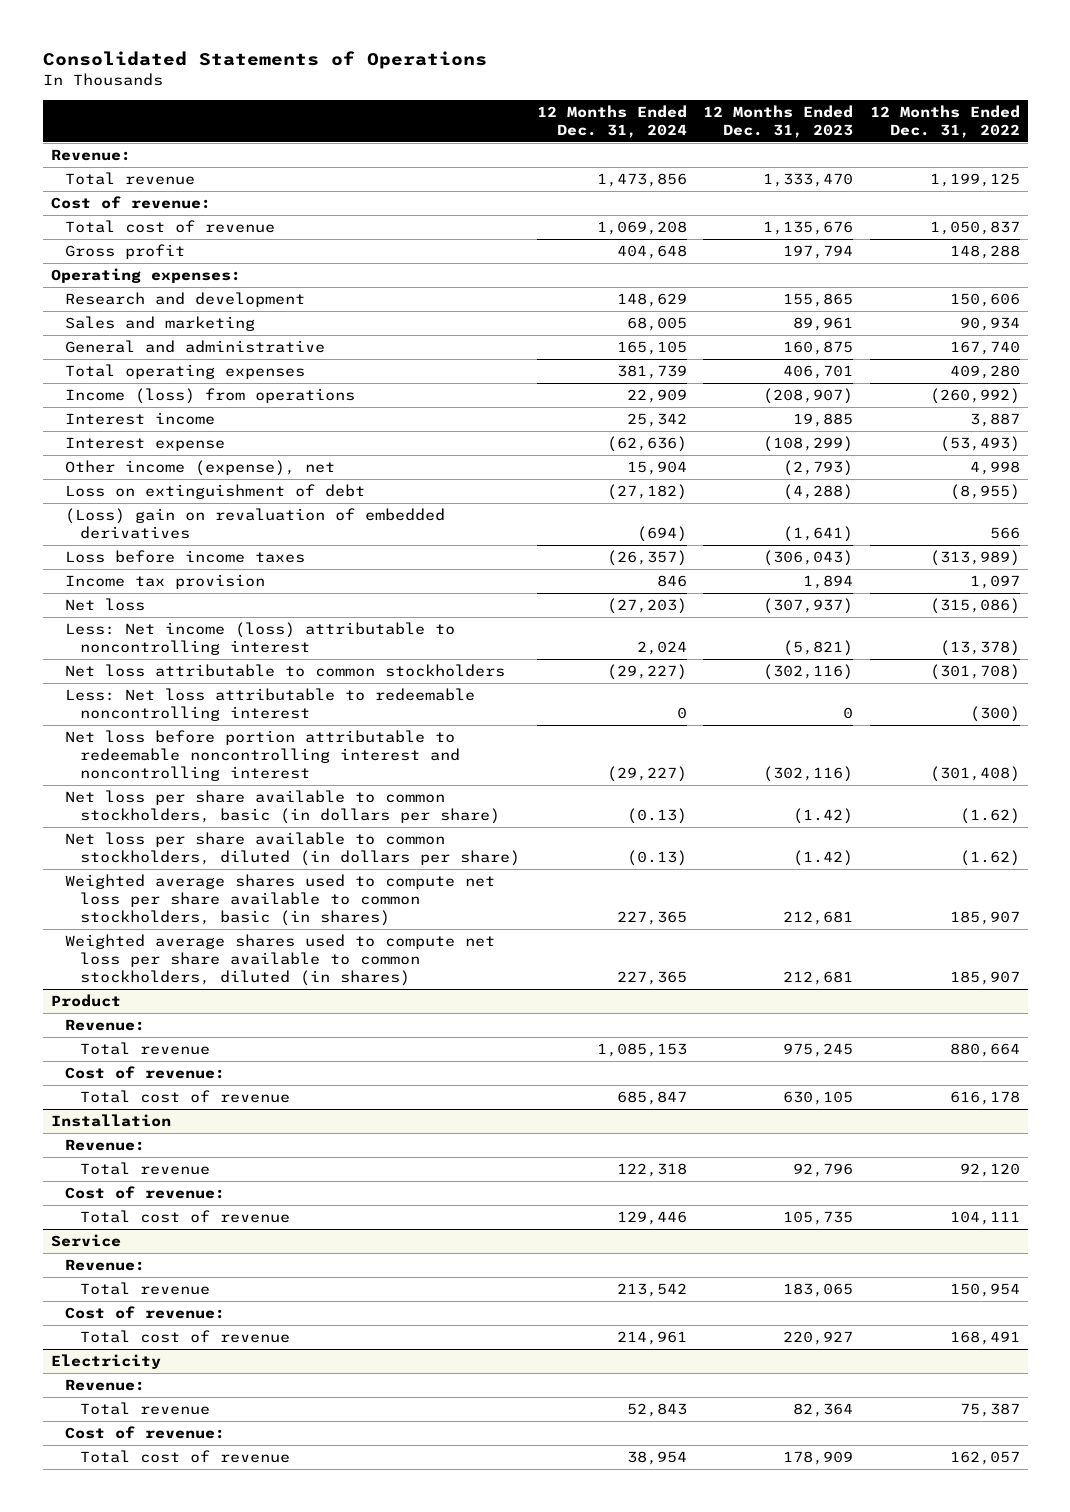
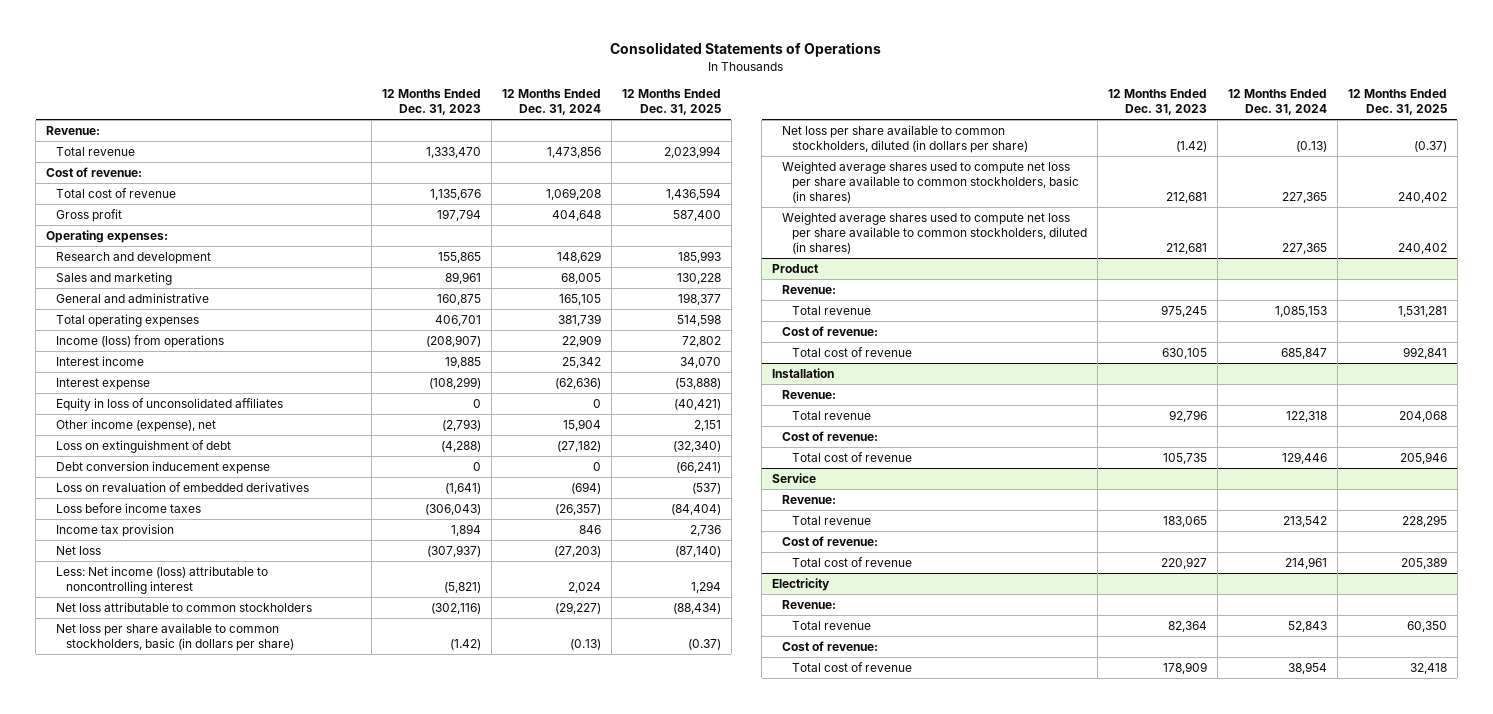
[869,105,1020,138] 12 Months Ended Dec. 31, 2022 -> none
none -> [621,88,721,116] 12 Months Ended Dec. 31, 2025
none -> [56,397,284,411] Equity in loss of unconsolidated affiliates
none -> [56,460,271,474] Debt conversion inducement expense
[65,508,446,539] (Loss) gain on revaluation of embedded derivatives -> [56,481,310,492] Loss on revaluation of embedded derivatives
[65,688,476,721] Less: Net loss attributable to redeemable noncontrolling interest -> none
[65,730,460,781] Net loss before portion attributable to redeemable noncontrolling interest and noncontrolling interest -> none

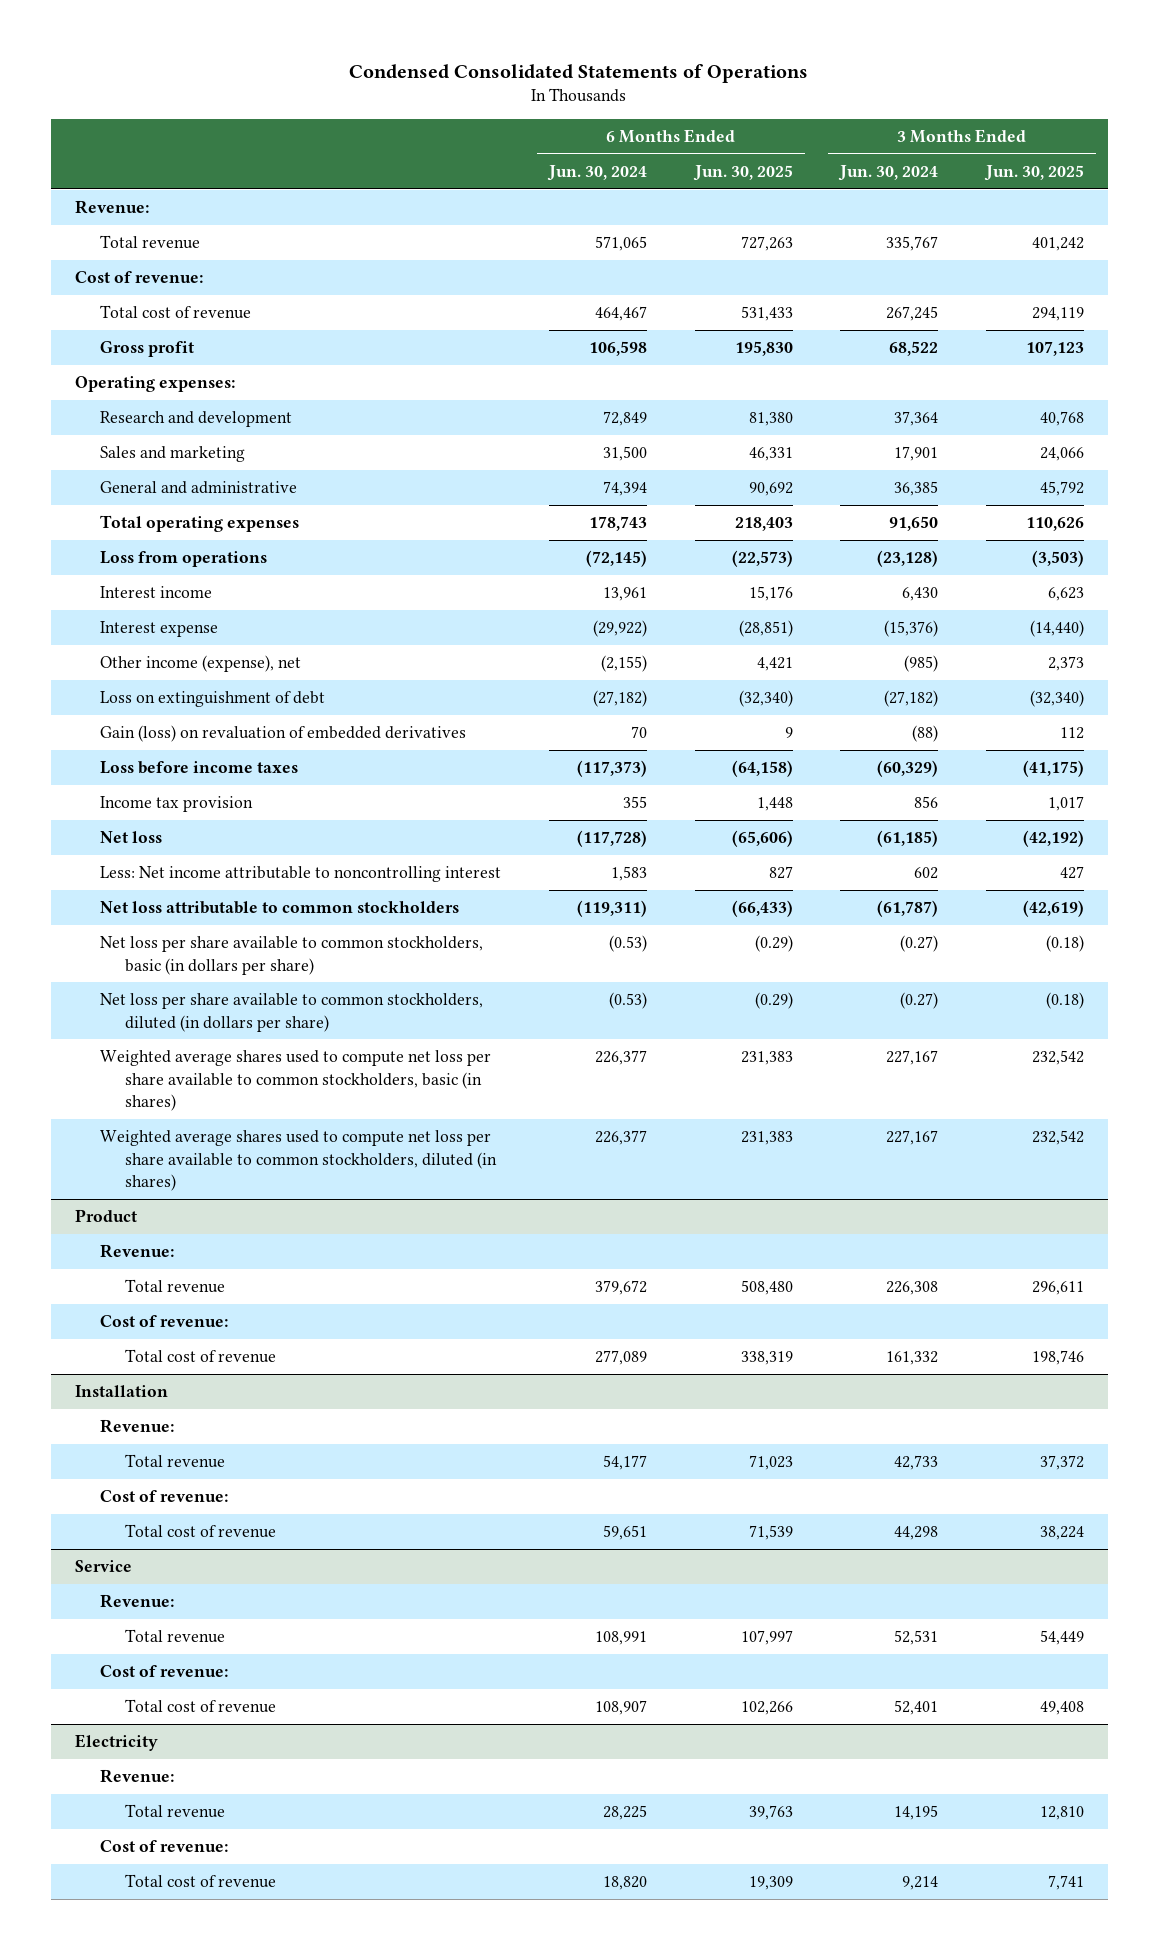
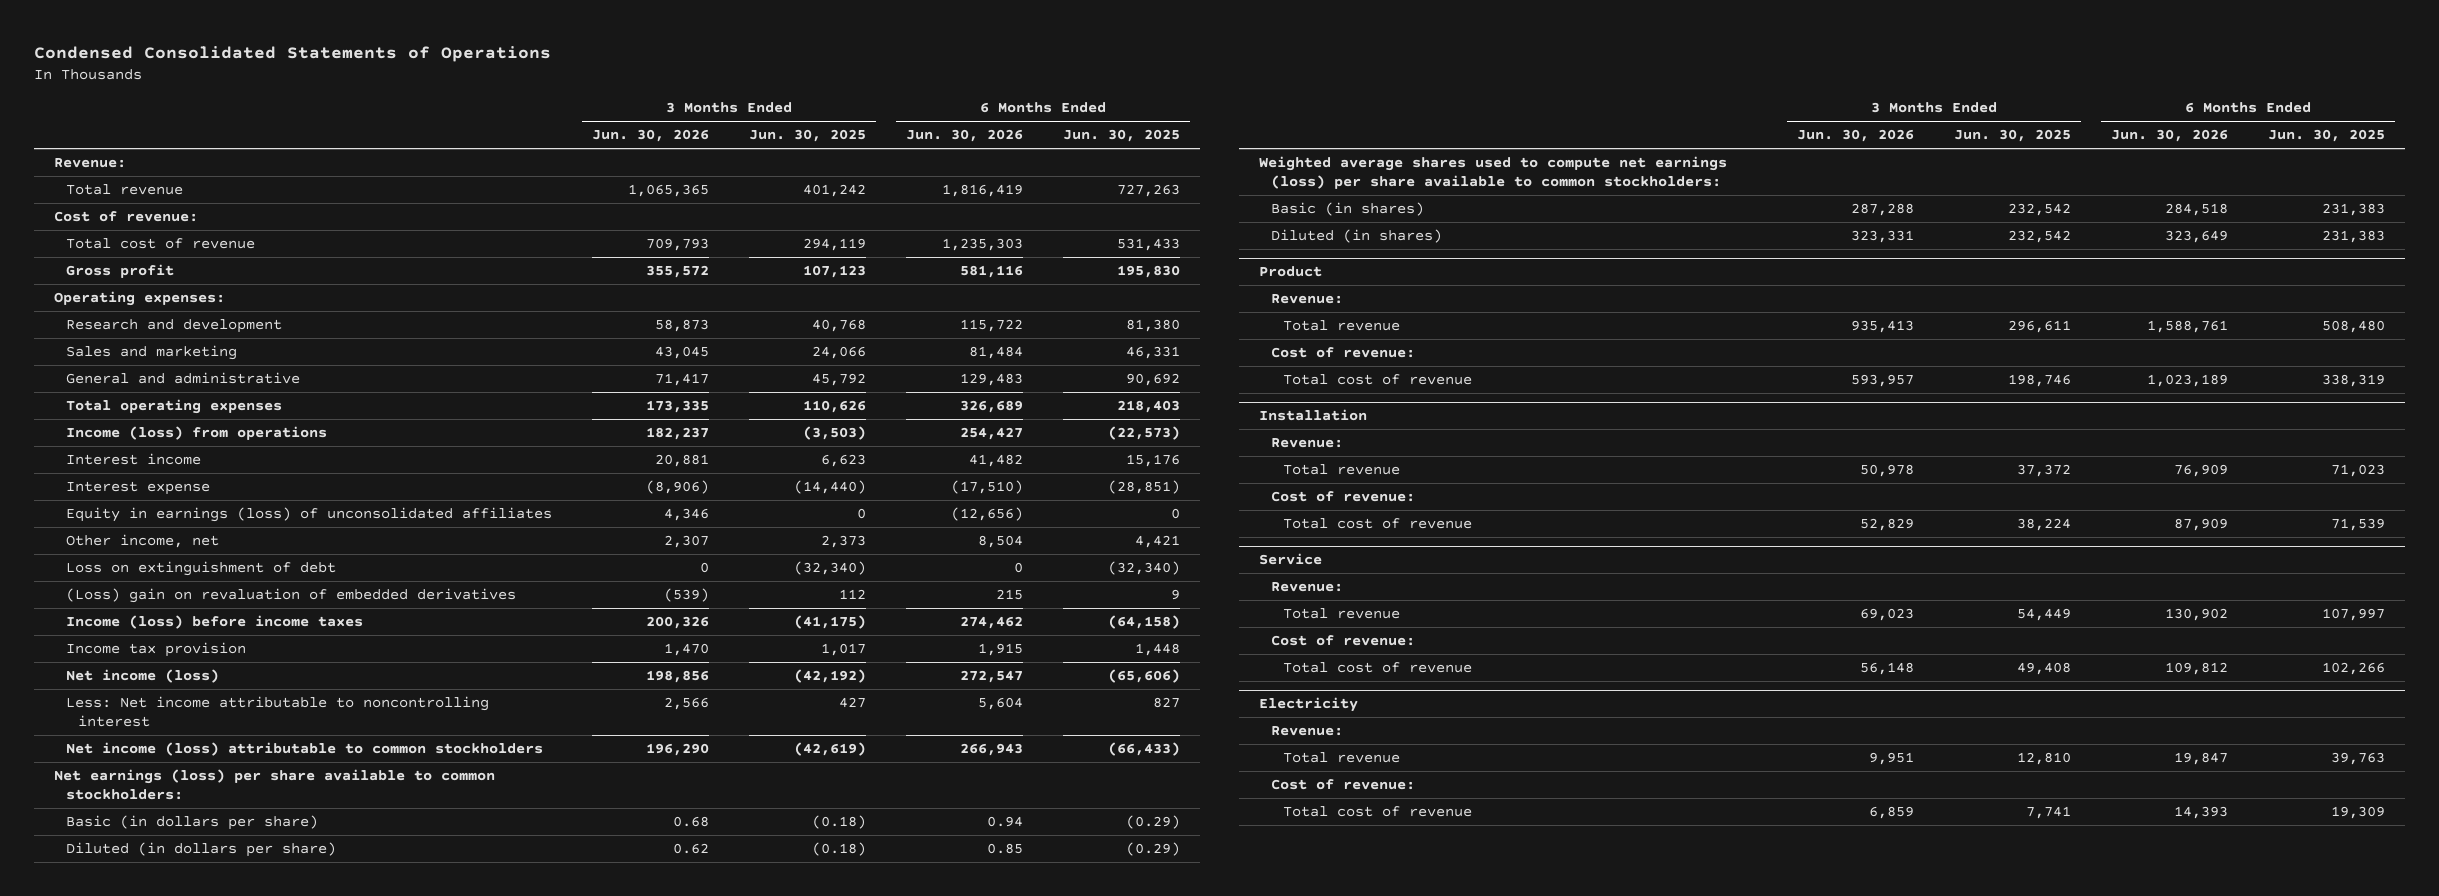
[546,164,647,181] Jun. 30, 2024 -> none
[838,164,939,181] Jun. 30, 2024 -> none
none -> [592,129,710,143] Jun. 30, 2026
none -> [906,129,1024,143] Jun. 30, 2026
[99,551,267,568] Loss from operations -> [66,426,328,441] Income (loss) from operations
none -> [66,507,553,523] Equity in earnings (loss) of unconsolidated affiliates
[99,655,301,673] Other income (expense), net -> [66,534,220,549] Other income, net
[99,725,466,743] Gain (loss) on revaluation of embedded derivatives -> [66,588,517,604] (Loss) gain on revaluation of embedded derivatives
[99,761,298,775] Loss before income taxes -> [66,615,364,630] Income (loss) before income taxes
[99,831,162,844] Net loss -> [66,669,220,684] Net income (loss)
[99,901,459,915] Net loss attributable to common stockholders -> [66,742,544,757] Net income (loss) attributable to common stockholders
none -> [54,769,496,800] Net earnings (loss) per share available to common stockholders:
[99,936,483,975] Net loss per share available to common stockholders, basic (in dollars per share) -> [66,815,319,831] Basic (in dollars per share)
[99,993,483,1032] Net loss per share available to common stockholders, diluted (in dollars per share) -> [66,842,337,858] Diluted (in dollars per share)
none -> [1258,156,1727,189] Weighted average shares used to compute net earnings (loss) per share available to common stockholders:
[99,1050,491,1111] Weighted average shares used to compute net loss per share available to common stockholders, basic (in shares) -> [1271,202,1425,217] Basic (in shares)
[99,1130,498,1191] Weighted average shares used to compute net loss per share available to common stockholders, diluted (in shares) -> [1271,229,1443,244] Diluted (in shares)

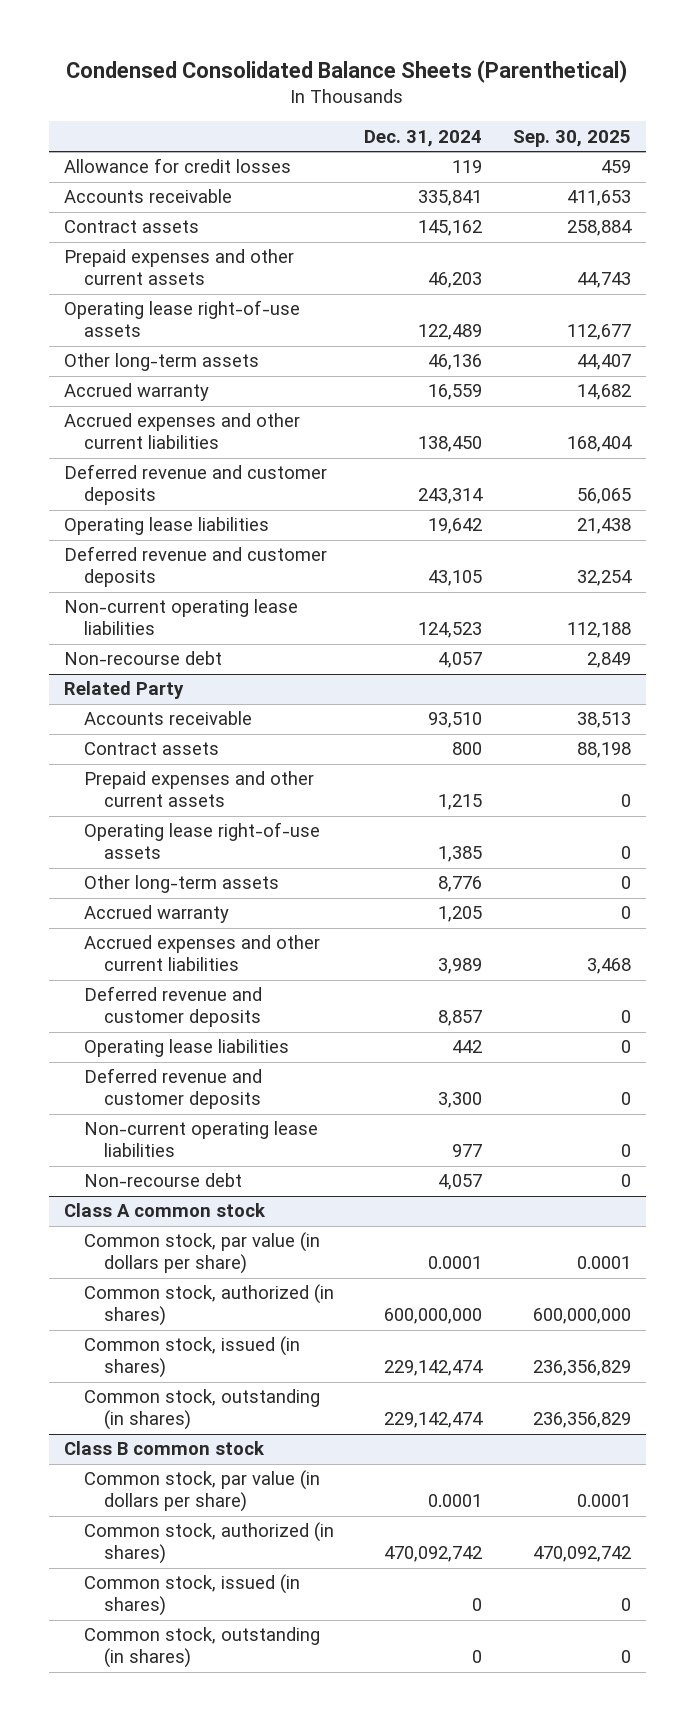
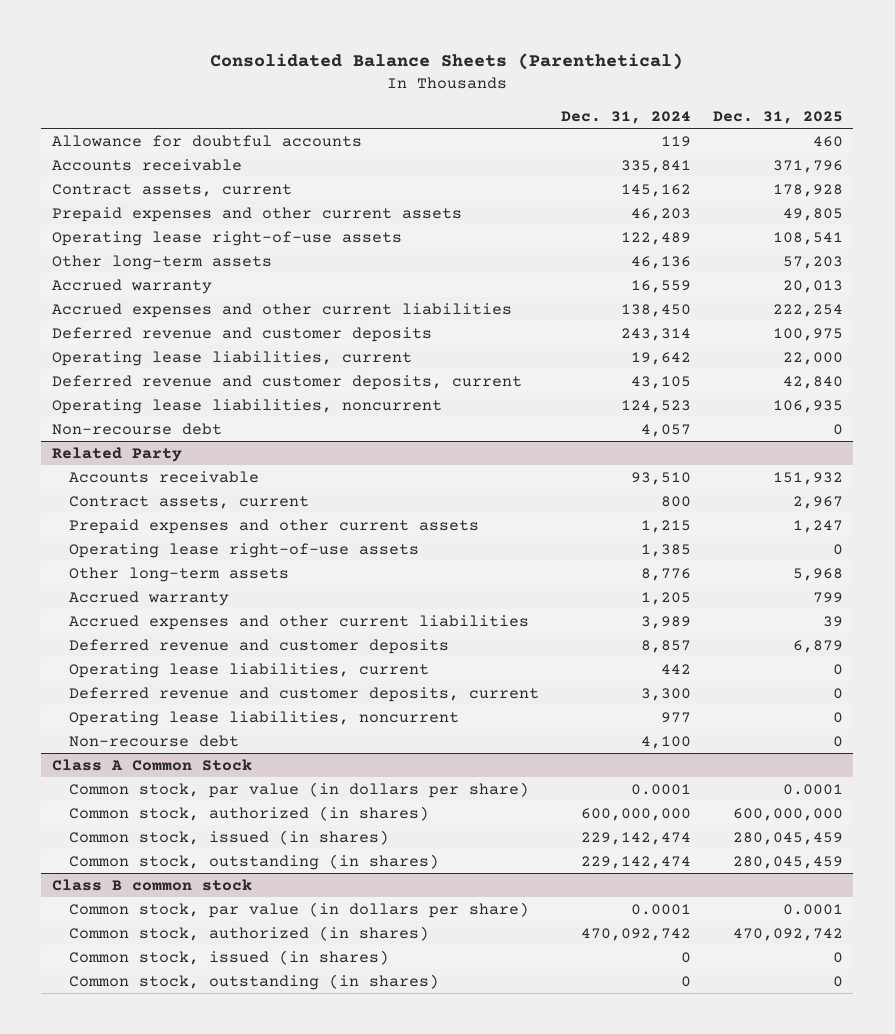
[66,59,628,83] Condensed Consolidated Balance Sheets (Parenthetical) -> [210,53,684,71] Consolidated Balance Sheets (Parenthetical)
[512,129,631,147] Sep. 30, 2025 -> none
none -> [712,111,843,125] Dec. 31, 2025
[63,158,291,174] Allowance for credit losses -> [51,134,362,147] Allowance for doubtful accounts
[63,220,199,234] Contract assets -> [51,183,292,197] Contract assets, current
[63,517,269,536] Operating lease liabilities -> [51,350,412,366] Operating lease liabilities, current
[63,546,327,588] Deferred revenue and customer deposits -> [51,374,522,390] Deferred revenue and customer deposits, current
[63,599,298,636] Non-current operating lease liabilities -> [51,398,442,414] Operating lease liabilities, noncurrent
[84,742,220,756] Contract assets -> [69,495,310,509] Contract assets, current
[84,1039,290,1058] Operating lease liabilities -> [69,662,430,678] Operating lease liabilities, current
[84,1068,263,1110] Deferred revenue and customer deposits -> [69,686,540,702] Deferred revenue and customer deposits, current
[84,1121,319,1158] Non-current operating lease liabilities -> [69,710,460,726] Operating lease liabilities, noncurrent
[438,1174,483,1191] 4,057 -> [640,735,691,749] 4,100
[63,1203,266,1218] Class A common stock -> [51,758,252,771] Class A Common Stock

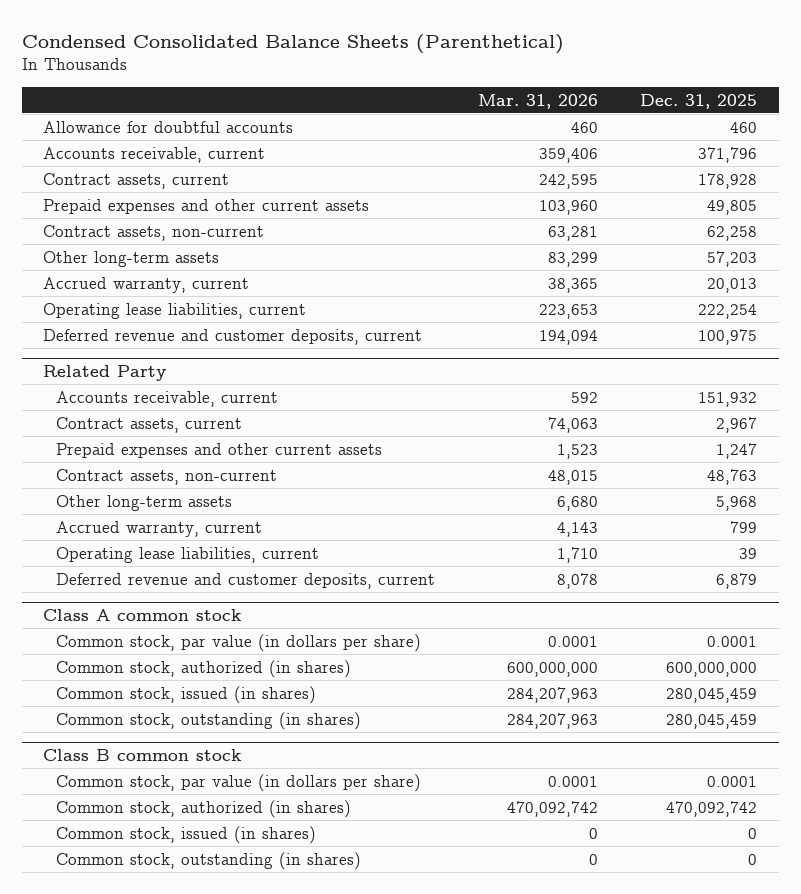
[210,53,684,71] Consolidated Balance Sheets (Parenthetical) -> [22,33,565,54] Condensed Consolidated Balance Sheets (Parenthetical)
[560,111,691,125] Dec. 31, 2024 -> none
none -> [477,93,598,109] Mar. 31, 2026
[51,158,242,171] Accounts receivable -> [43,146,266,163] Accounts receivable, current
[51,230,402,246] Operating lease right-of-use assets -> none
none -> [43,224,265,241] Contract assets, non-current
[51,350,412,366] Operating lease liabilities, current -> none
[51,374,522,390] Deferred revenue and customer deposits, current -> none
[51,398,442,414] Operating lease liabilities, noncurrent -> none
[51,422,222,435] Non-recourse debt -> none
[51,278,212,294] Accrued warranty -> [43,276,250,293] Accrued warranty, current
[51,302,512,318] Accrued expenses and other current liabilities -> [43,302,307,319] Operating lease liabilities, current
[51,326,432,342] Deferred revenue and customer deposits -> [43,328,423,345] Deferred revenue and customer deposits, current
[69,470,260,483] Accounts receivable -> [55,390,278,407] Accounts receivable, current
[69,542,420,558] Operating lease right-of-use assets -> none
none -> [55,468,277,485] Contract assets, non-current
[69,662,430,678] Operating lease liabilities, current -> none
[69,686,540,702] Deferred revenue and customer deposits, current -> none
[69,710,460,726] Operating lease liabilities, noncurrent -> none
[69,734,240,747] Non-recourse debt -> none
[69,590,230,606] Accrued warranty -> [55,520,262,537] Accrued warranty, current
[69,614,530,630] Accrued expenses and other current liabilities -> [55,546,319,563] Operating lease liabilities, current
[69,638,450,654] Deferred revenue and customer deposits -> [55,572,435,589] Deferred revenue and customer deposits, current
[51,758,252,771] Class A Common Stock -> [43,609,243,622] Class A common stock

